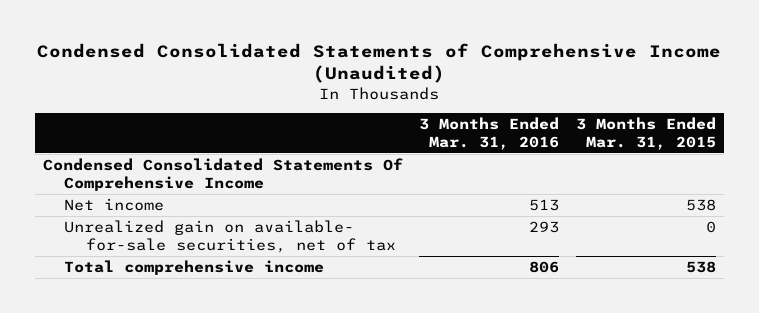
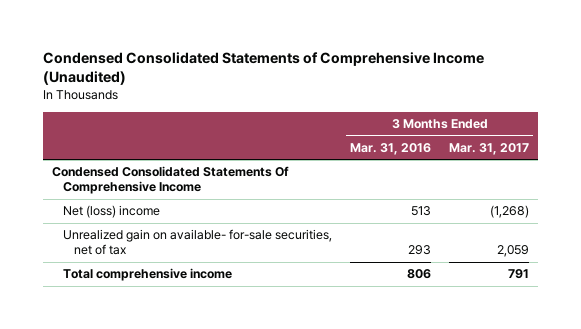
[575,117,716,151] 3 Months Ended Mar. 31, 2015 -> none
none -> [448,142,529,155] Mar. 31, 2017
[64,197,165,211] Net income -> [63,205,161,219] Net (loss) income

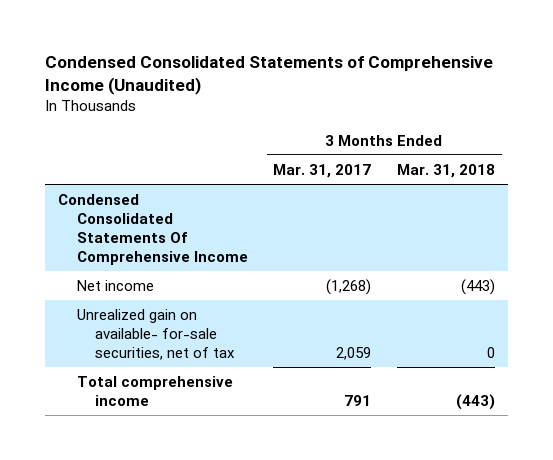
[350,142,432,155] Mar. 31, 2016 -> none
none -> [397,163,496,178] Mar. 31, 2018
[63,205,161,219] Net (loss) income -> [76,279,154,291] Net income

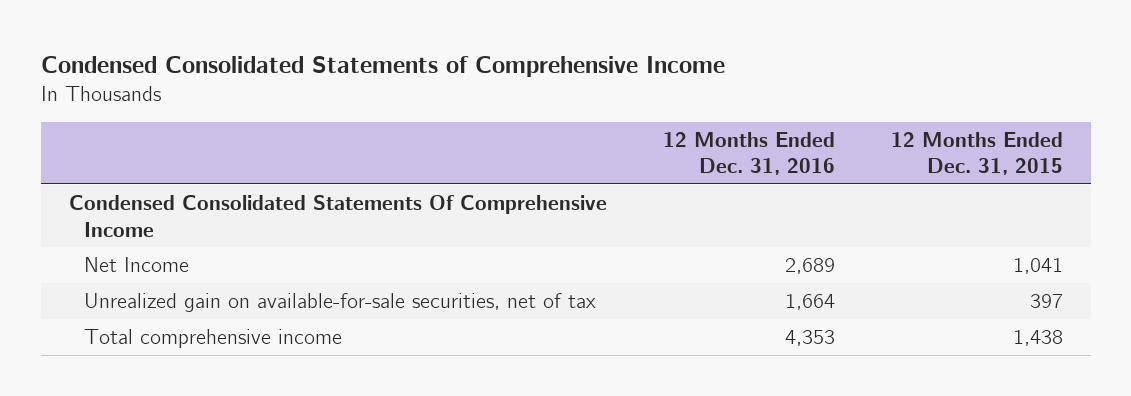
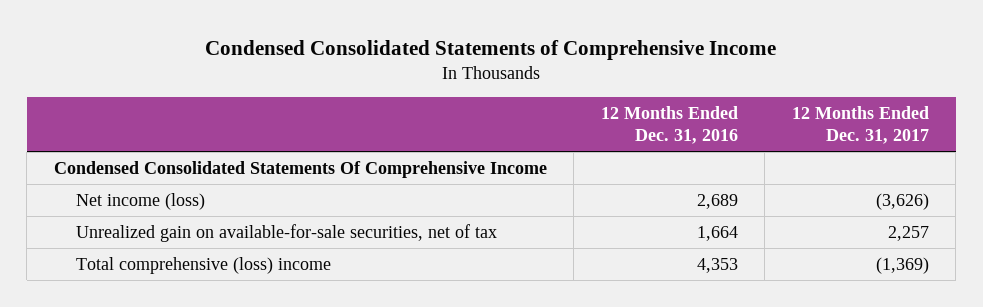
[890,131,1063,176] 12 Months Ended Dec. 31, 2015 -> none
none -> [791,106,929,145] 12 Months Ended Dec. 31, 2017
[84,257,190,273] Net Income -> [75,192,205,210] Net income (loss)
[84,329,343,349] Total comprehensive income -> [75,256,331,274] Total comprehensive (loss) income

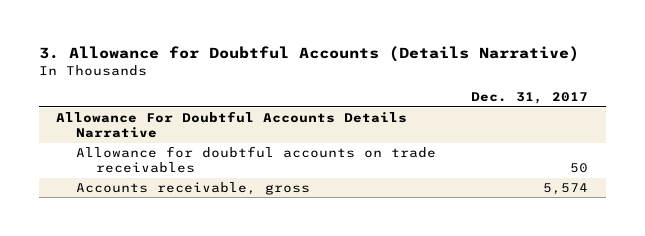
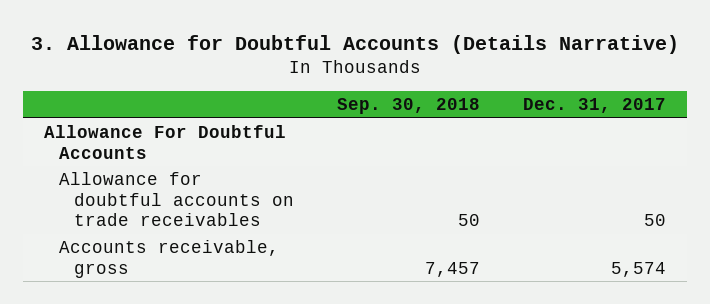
none -> [337,97,481,114] Sep. 30, 2018
[56,110,408,139] Allowance For Doubtful Accounts Details Narrative -> [44,125,287,159] Allowance For Doubtful Accounts

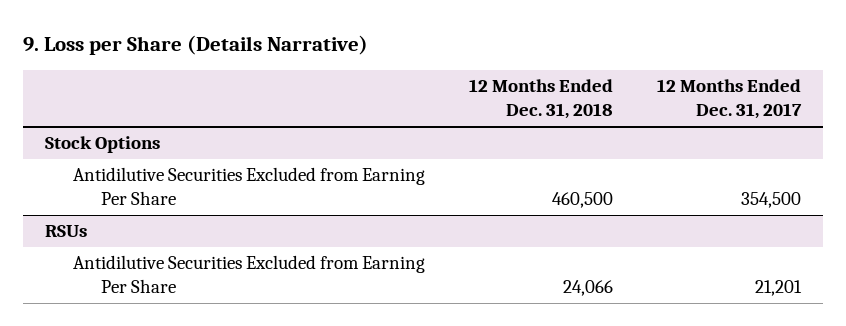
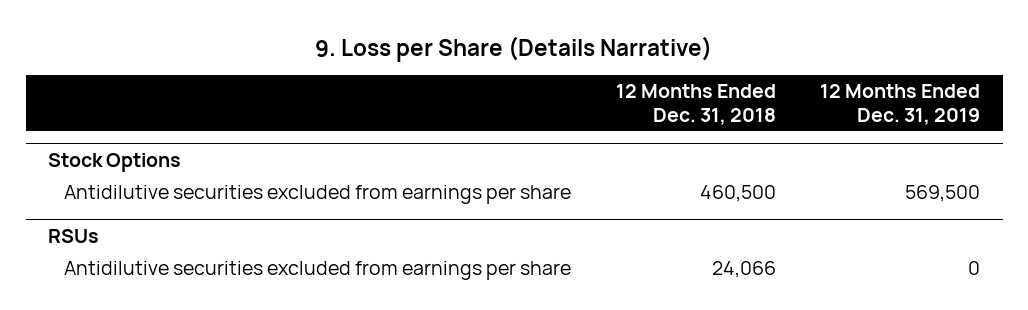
[657,79,803,120] 12 Months Ended Dec. 31, 2017 -> none
none -> [820,84,981,125] 12 Months Ended Dec. 31, 2019
[73,167,426,206] Antidilutive Securities Excluded from Earning Per Share -> [64,185,572,205] Antidilutive securities excluded from earnings per share
[73,255,426,294] Antidilutive Securities Excluded from Earning Per Share -> [64,261,572,281] Antidilutive securities excluded from earnings per share

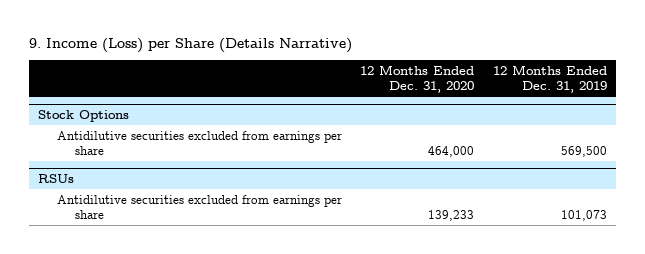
[315,35,713,62] 9. Loss per Share (Details Narrative) -> [29,38,353,54] 9. Income (Loss) per Share (Details Narrative)
[615,84,776,125] 12 Months Ended Dec. 31, 2018 -> none
none -> [360,64,475,93] 12 Months Ended Dec. 31, 2020
[968,261,981,276] 0 -> [560,209,607,221] 101,073

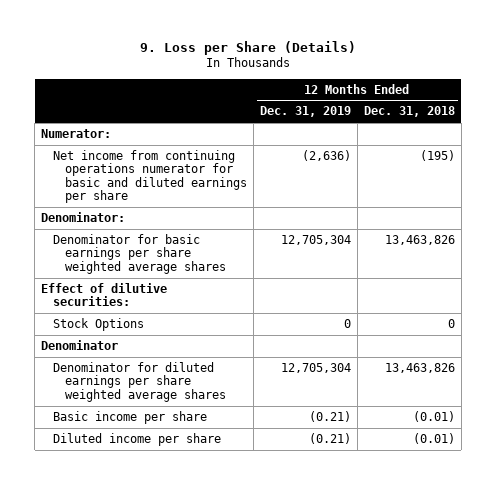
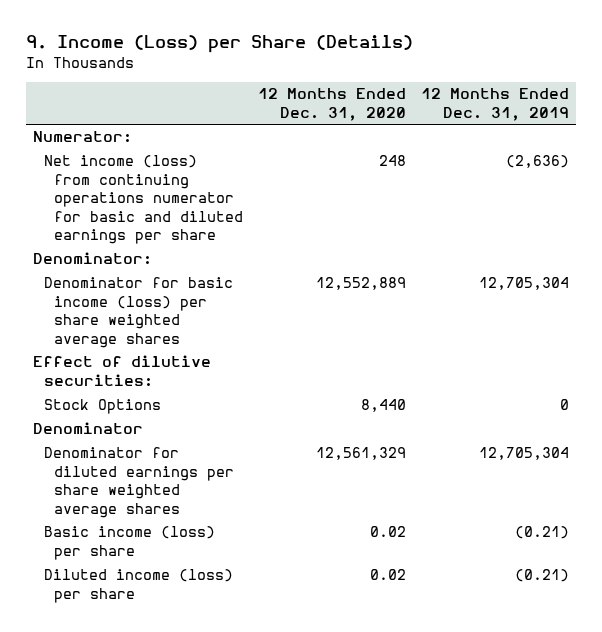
[140,41,357,56] 9. Loss per Share (Details) -> [26,35,414,54] 9. Income (Loss) per Share (Details)
[363,106,455,118] Dec. 31, 2018 -> none
none -> [257,88,406,121] 12 Months Ended Dec. 31, 2020
[52,149,247,204] Net income from continuing operations numerator for basic and diluted earnings per share -> [43,155,244,245] Net income (loss) from continuing operations numerator for basic and diluted earnings per share
[52,233,226,274] Denominator for basic earnings per share weighted average shares -> [43,277,233,348] Denominator for basic income (loss) per share weighted average shares
[52,410,207,424] Basic income per share -> [43,526,215,560] Basic income (loss) per share
[52,432,221,446] Diluted income per share -> [43,569,233,603] Diluted income (loss) per share

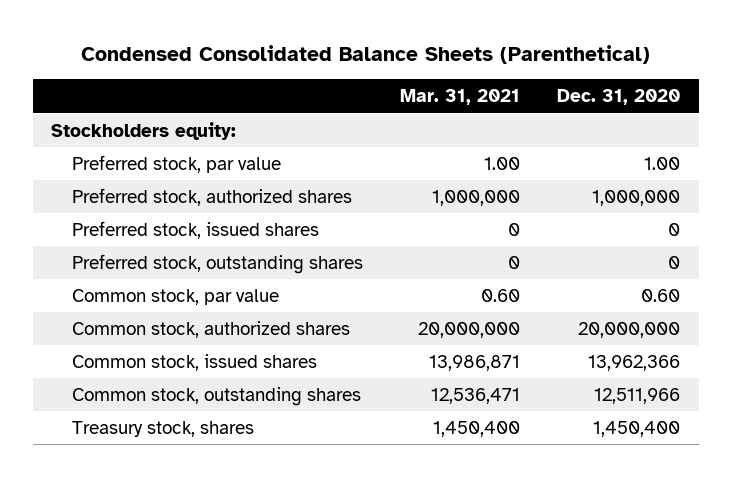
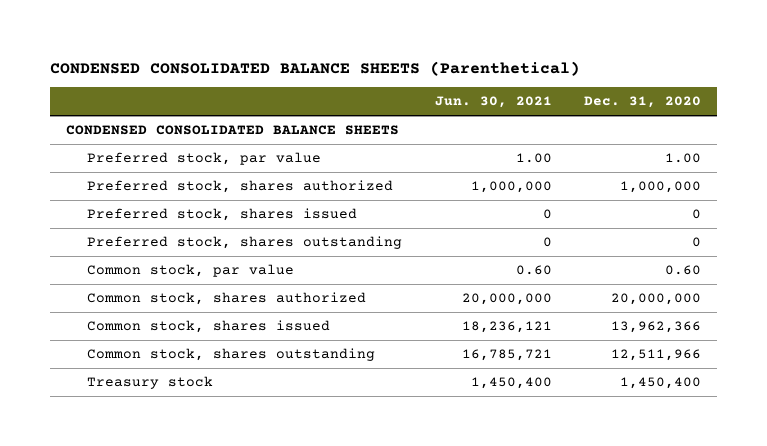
[80,45,650,65] Condensed Consolidated Balance Sheets (Parenthetical) -> [50,60,581,76] CONDENSED CONSOLIDATED BALANCE SHEETS (Parenthetical)
[400,89,521,106] Mar. 31, 2021 -> none
none -> [434,96,552,109] Jun. 30, 2021
[51,121,237,140] Stockholders equity: -> none
none -> [66,125,400,136] CONDENSED CONSOLIDATED BALANCE SHEETS
[72,187,353,206] Preferred stock, authorized shares -> [87,180,394,194] Preferred stock, shares authorized
[72,220,320,239] Preferred stock, issued shares -> [87,208,358,222] Preferred stock, shares issued
[72,253,364,274] Preferred stock, outstanding shares -> [87,236,403,250] Preferred stock, shares outstanding
[72,320,351,338] Common stock, authorized shares -> [87,292,367,306] Common stock, shares authorized
[72,353,318,371] Common stock, issued shares -> [87,320,331,334] Common stock, shares issued
[72,386,362,406] Common stock, outstanding shares -> [87,348,376,362] Common stock, shares outstanding
[72,420,255,437] Treasury stock, shares -> [87,376,214,390] Treasury stock

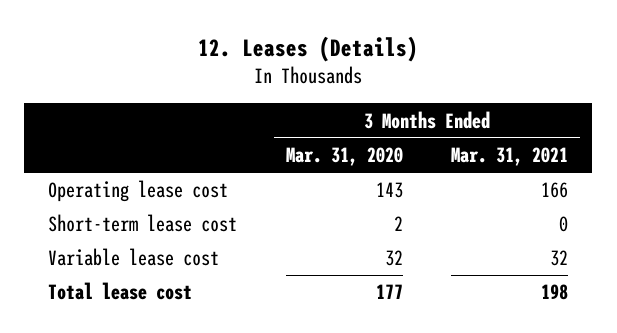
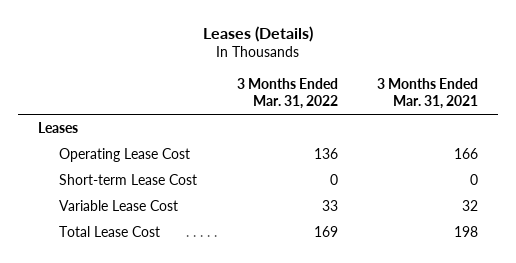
[198,35,419,62] 12. Leases (Details) -> [202,26,313,43] Leases (Details)
[285,147,403,167] Mar. 31, 2020 -> none
none -> [236,78,338,109] 3 Months Ended Mar. 31, 2022
none -> [37,122,78,134] Leases
[48,180,229,203] Operating lease cost -> [59,148,191,163] Operating Lease Cost
[48,214,238,233] Short-term lease cost -> [59,174,198,186] Short-term Lease Cost
[48,248,220,267] Variable lease cost -> [59,200,179,212] Variable Lease Cost
[48,282,193,301] Total lease cost -> [59,226,161,238] Total Lease Cost

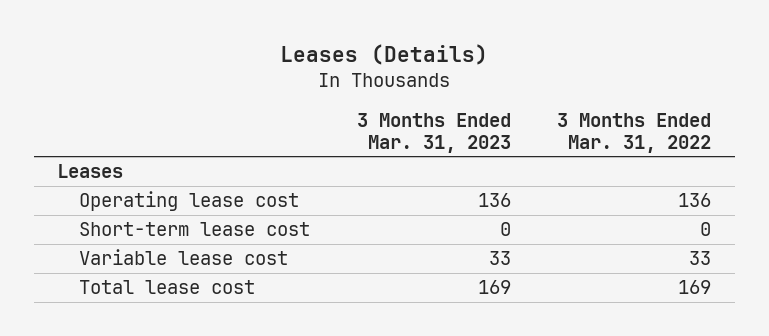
[377,78,479,109] 3 Months Ended Mar. 31, 2021 -> none
none -> [356,112,511,153] 3 Months Ended Mar. 31, 2023
[59,148,191,163] Operating Lease Cost -> [79,190,300,211] Operating lease cost
[59,174,198,186] Short-term Lease Cost -> [79,221,311,236] Short-term lease cost
[59,200,179,212] Variable Lease Cost -> [79,248,289,265] Variable lease cost
[59,226,161,238] Total Lease Cost -> [79,279,256,294] Total lease cost

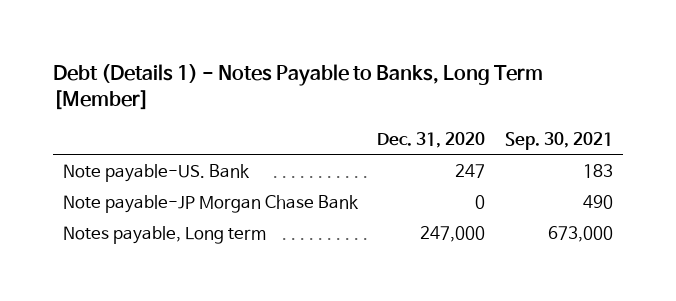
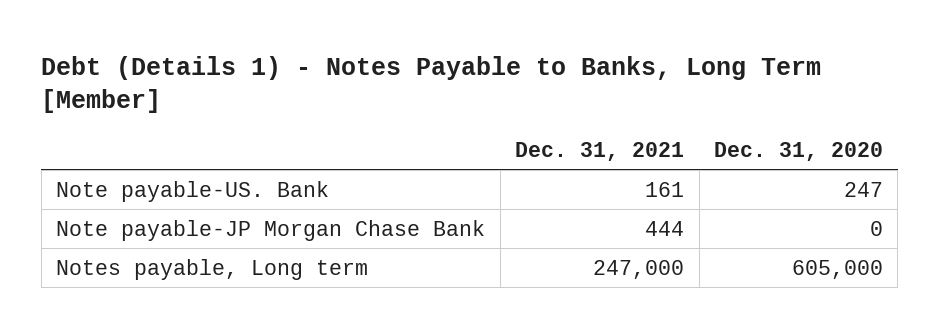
[505,131,614,150] Sep. 30, 2021 -> none
none -> [515,141,685,161] Dec. 31, 2021
[420,225,486,242] 247,000 -> [791,259,883,279] 605,000

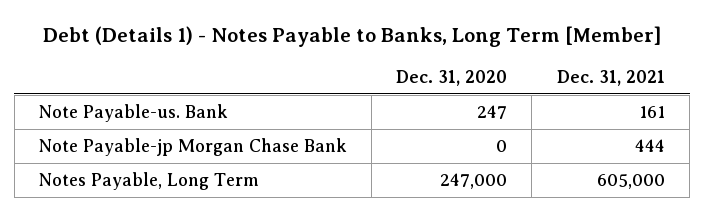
[56,180,330,202] Note payable-US. Bank -> [39,104,229,123] Note Payable-us. Bank
[56,219,486,241] Note payable-JP Morgan Chase Bank -> [39,138,348,157] Note Payable-jp Morgan Chase Bank
[56,258,369,280] Notes payable, Long term -> [39,172,260,191] Notes Payable, Long Term
[593,259,685,279] 247,000 -> [596,174,665,190] 605,000
[791,259,883,279] 605,000 -> [439,173,507,190] 247,000

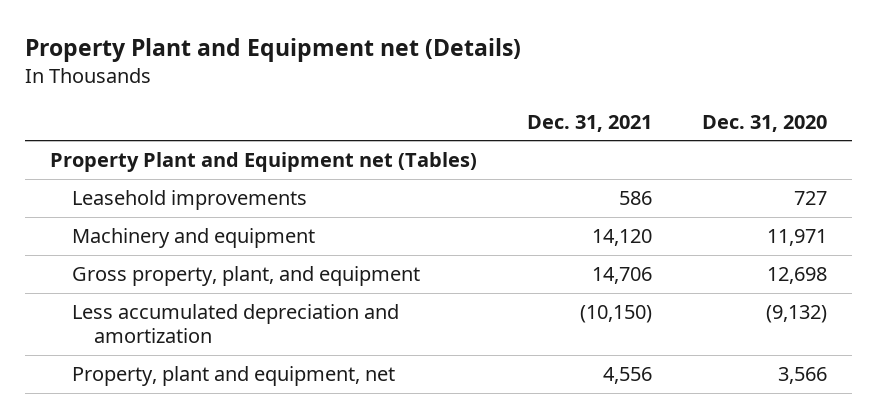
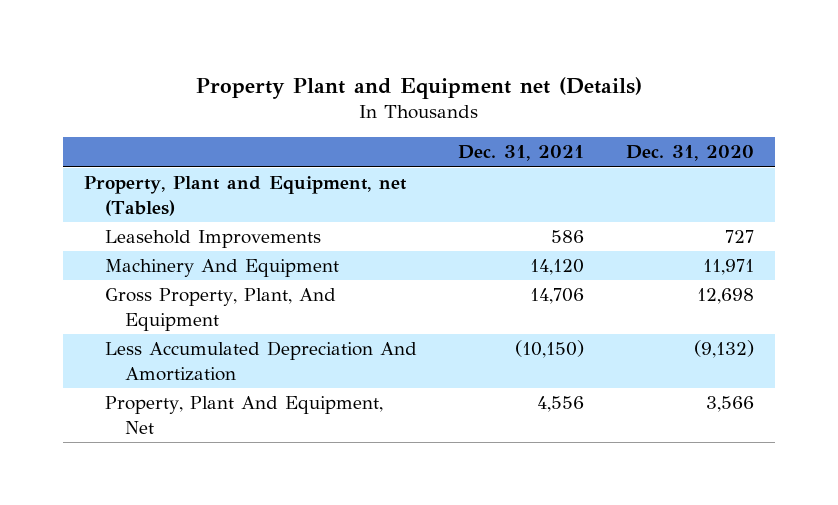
[50,151,478,172] Property Plant and Equipment net (Tables) -> [84,176,408,216] Property, Plant and Equipment, net (Tables)
[72,189,308,210] Leasehold improvements -> [104,230,321,249] Leasehold Improvements
[72,227,316,248] Machinery and equipment -> [104,259,339,278] Machinery And Equipment
[72,265,421,286] Gross property, plant, and equipment -> [104,288,336,331] Gross Property, Plant, And Equipment
[72,303,400,343] Less accumulated depreciation and amortization -> [104,341,417,381] Less Accumulated Depreciation And Amortization
[72,365,396,386] Property, plant and equipment, net -> [104,396,383,434] Property, Plant And Equipment, Net

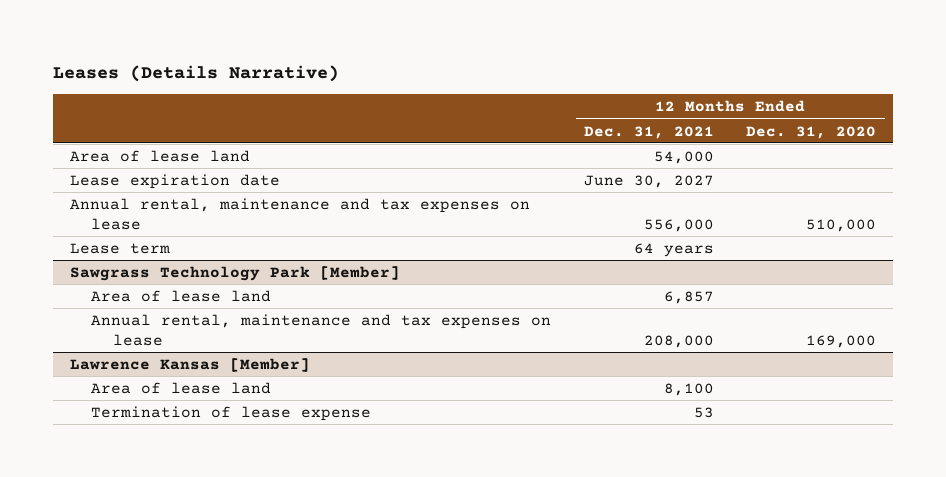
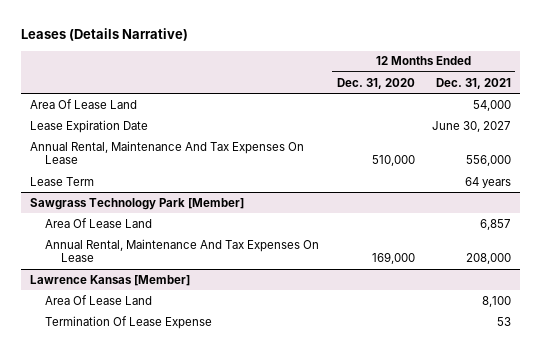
[69,149,250,162] Area of lease land -> [29,98,137,109] Area Of Lease Land
[69,173,280,189] Lease expiration date -> [29,119,148,133] Lease Expiration Date
[69,197,530,230] Annual rental, maintenance and tax expenses on lease -> [29,140,304,165] Annual Rental, Maintenance And Tax Expenses On Lease
[69,242,170,254] Lease term -> [29,176,94,186] Lease Term
[91,289,272,302] Area of lease land -> [45,217,153,228] Area Of Lease Land
[91,313,552,346] Annual rental, maintenance and tax expenses on lease -> [45,238,320,263] Annual Rental, Maintenance And Tax Expenses On Lease
[91,381,272,394] Area of lease land -> [45,294,153,305] Area Of Lease Land
[91,405,372,421] Termination of lease expense -> [45,315,213,329] Termination Of Lease Expense

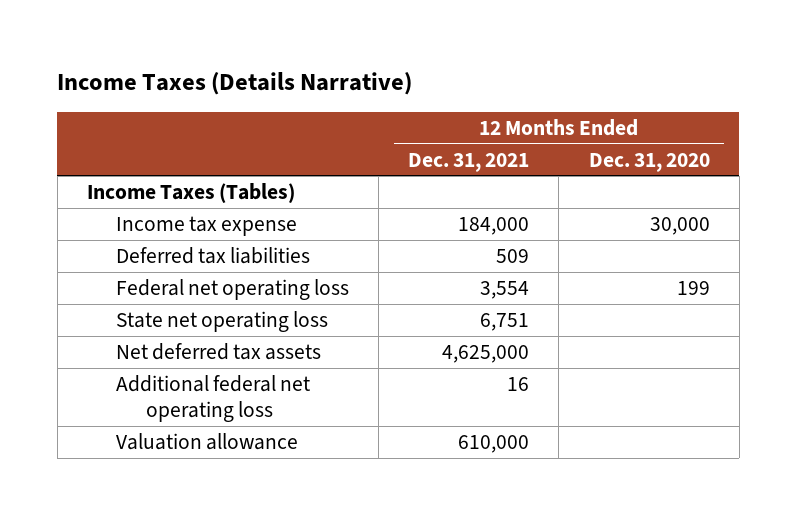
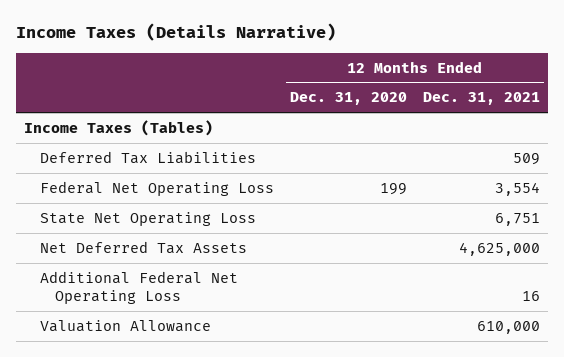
[116,215,298,236] Income tax expense -> none
[116,246,311,264] Deferred tax liabilities -> [39,150,256,164] Deferred Tax Liabilities
[116,278,350,300] Federal net operating loss -> [39,180,274,196] Federal Net Operating Loss
[116,310,329,332] State net operating loss -> [39,211,256,226] State Net Operating Loss
[116,342,322,360] Net deferred tax assets -> [39,240,247,254] Net Deferred Tax Assets
[116,374,311,423] Additional federal net operating loss -> [39,270,238,305] Additional Federal Net Operating Loss
[116,432,299,450] Valuation allowance -> [39,319,211,332] Valuation Allowance

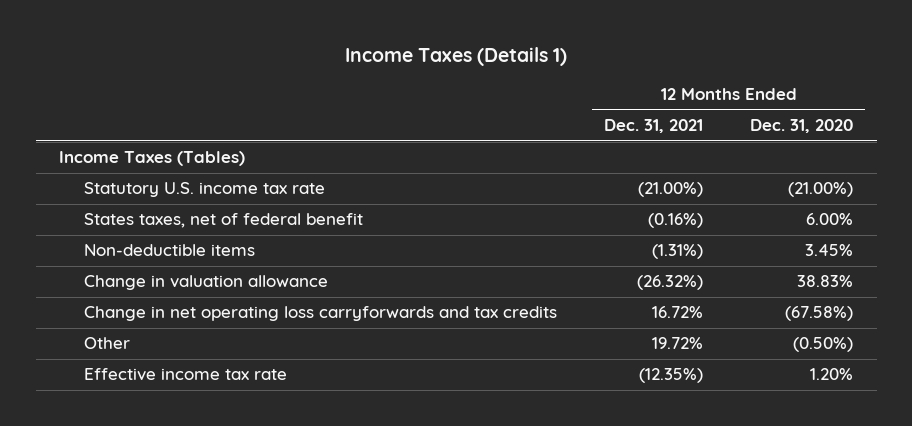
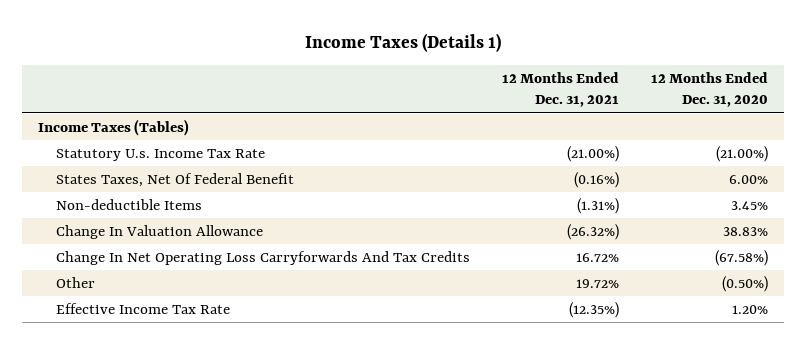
[83,182,325,198] Statutory U.S. income tax rate -> [55,148,265,161] Statutory U.s. Income Tax Rate
[83,213,363,229] States taxes, net of federal benefit -> [55,172,294,187] States Taxes, Net Of Federal Benefit
[83,244,255,257] Non-deductible items -> [55,198,202,210] Non-deductible Items
[83,275,328,291] Change in valuation allowance -> [55,224,263,239] Change In Valuation Allowance
[83,306,557,322] Change in net operating loss carryforwards and tax credits -> [55,250,470,265] Change In Net Operating Loss Carryforwards And Tax Credits
[83,368,287,382] Effective income tax rate -> [55,302,230,314] Effective Income Tax Rate

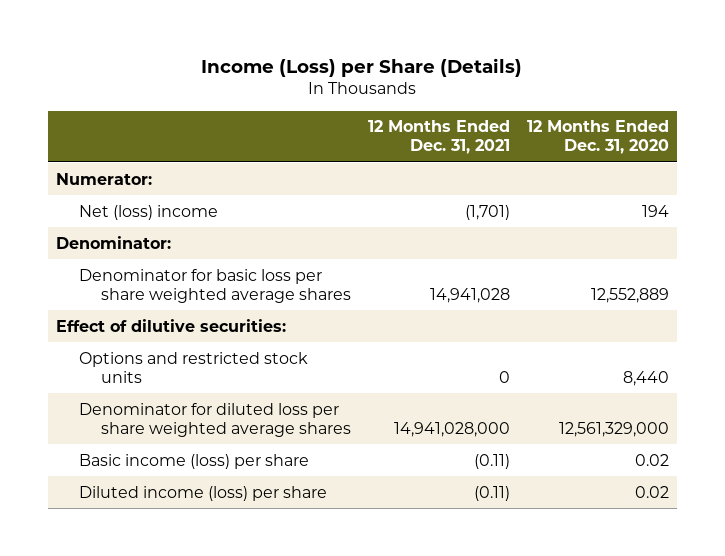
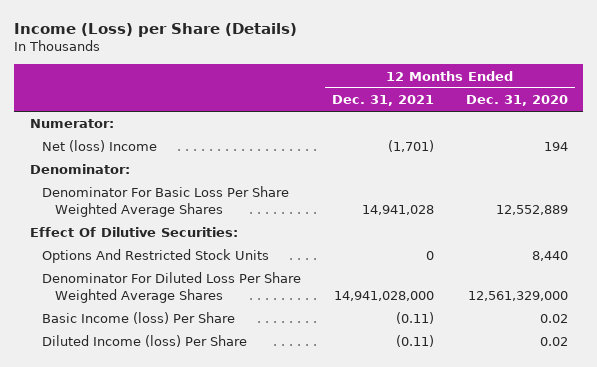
[78,204,218,220] Net (loss) income -> [42,140,158,153] Net (loss) Income
[78,268,352,303] Denominator for basic loss per share weighted average shares -> [42,186,290,218] Denominator For Basic Loss Per Share Weighted Average Shares
[56,318,287,332] Effect of dilutive securities: -> [29,227,238,238] Effect Of Dilutive Securities:
[78,351,308,383] Options and restricted stock units -> [42,249,270,264] Options And Restricted Stock Units
[78,402,352,437] Denominator for diluted loss per share weighted average shares -> [42,272,302,304] Denominator For Diluted Loss Per Share Weighted Average Shares
[78,453,309,469] Basic income (loss) per share -> [42,312,236,325] Basic Income (loss) Per Share
[78,485,327,501] Diluted income (loss) per share -> [42,335,248,348] Diluted Income (loss) Per Share

